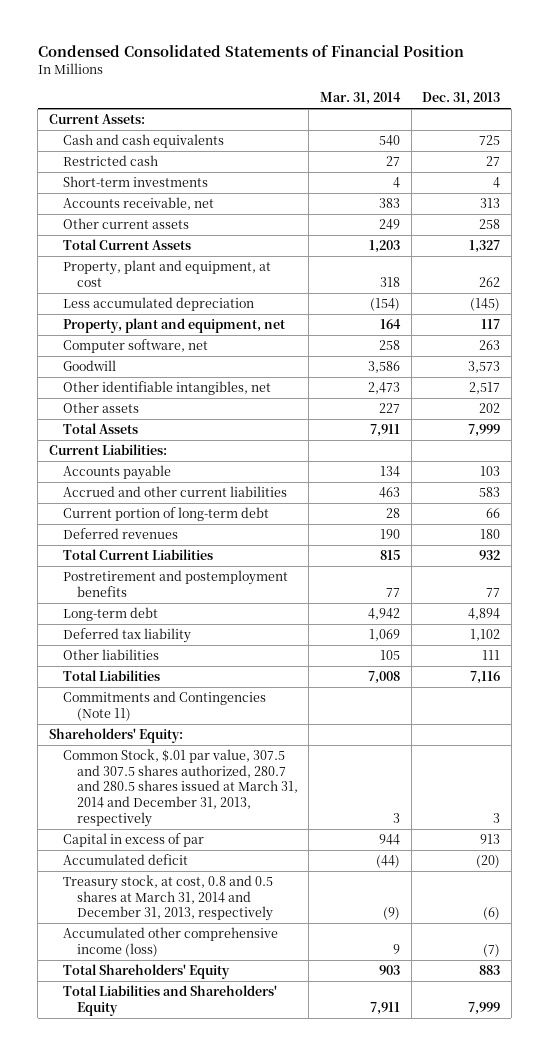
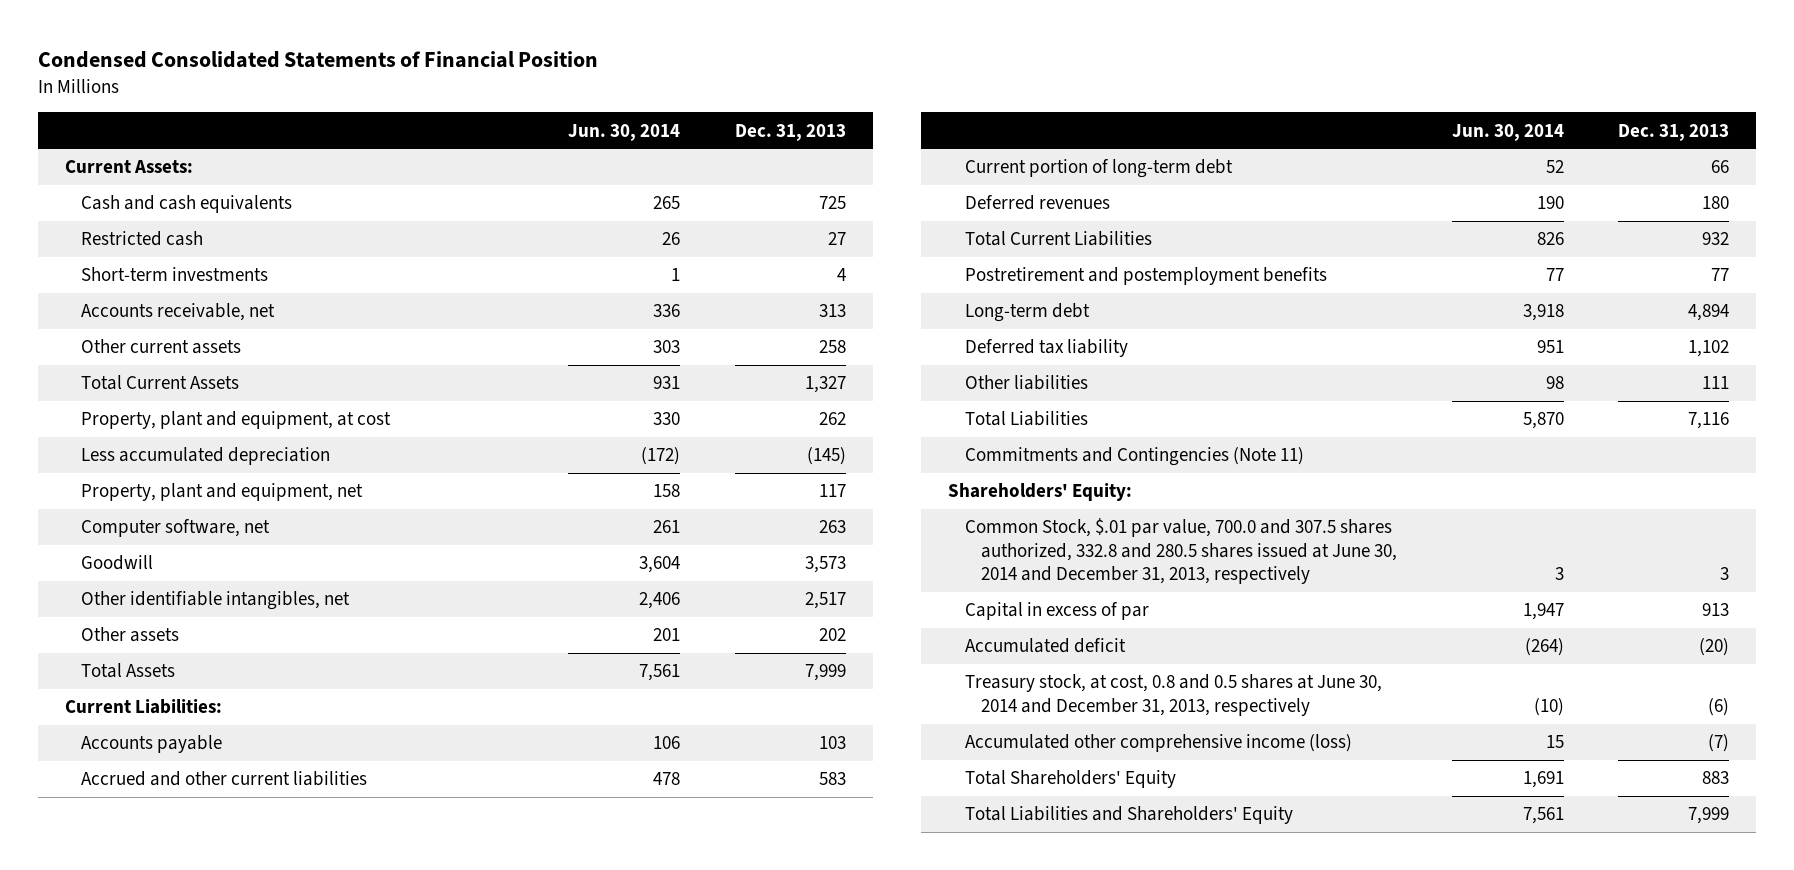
[319,92,401,106] Mar. 31, 2014 -> none
none -> [568,123,681,141] Jun. 30, 2014
[62,749,298,827] Common Stock, $.01 par value, 307.5 and 307.5 shares authorized, 280.7 and 280.5 shares issued at March 31, 2014 and December 31, 2013, respectively -> [964,518,1398,585] Common Stock, $.01 par value, 700.0 and 307.5 shares authorized, 332.8 and 280.5 shares issued at June 30, 2014 and December 31, 2013, respectively
[62,875,273,922] Treasury stock, at cost, 0.8 and 0.5 shares at March 31, 2014 and December 31, 2013, respectively -> [964,674,1382,716] Treasury stock, at cost, 0.8 and 0.5 shares at June 30, 2014 and December 31, 2013, respectively

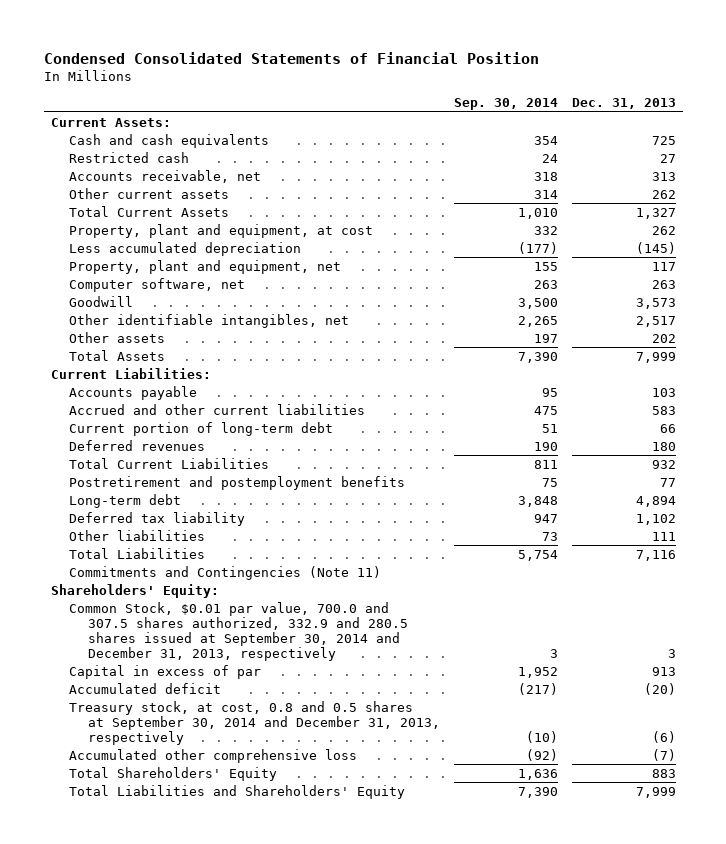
[568,123,681,141] Jun. 30, 2014 -> none
none -> [453,98,558,111] Sep. 30, 2014
[81,267,269,282] Short-term investments -> none
[818,340,846,354] 258 -> [651,189,676,199] 262
[964,518,1398,585] Common Stock, $.01 par value, 700.0 and 307.5 shares authorized, 332.8 and 280.5 shares issued at June 30, 2014 and December 31, 2013, respectively -> [69,601,408,661] Common Stock, $0.01 par value, 700.0 and 307.5 shares authorized, 332.9 and 280.5 shares issued at September 30, 2014 and December 31, 2013, respectively
[964,674,1382,716] Treasury stock, at cost, 0.8 and 0.5 shares at June 30, 2014 and December 31, 2013, respectively -> [69,700,440,745] Treasury stock, at cost, 0.8 and 0.5 shares at September 30, 2014 and December 31, 2013, respectively
[964,734,1352,753] Accumulated other comprehensive income (loss) -> [69,748,358,763] Accumulated other comprehensive loss

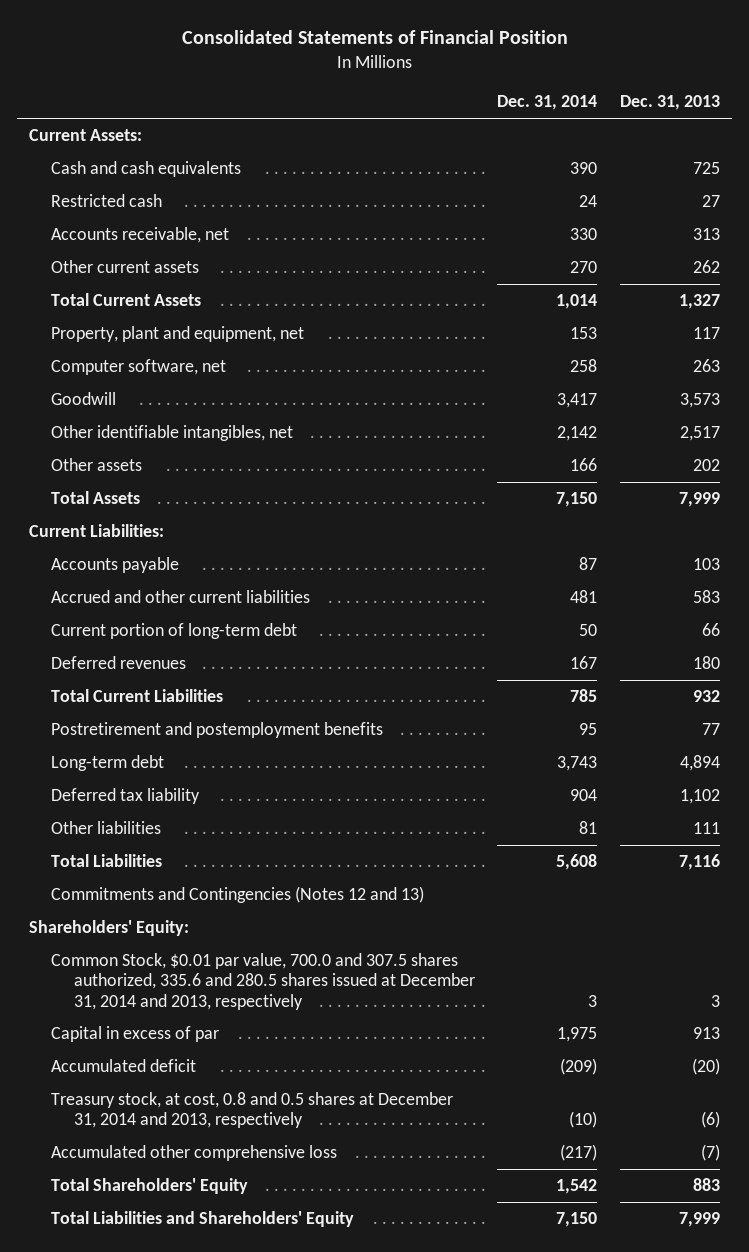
[43,51,539,64] Condensed Consolidated Statements of Financial Position -> [181,30,568,45] Consolidated Statements of Financial Position
[453,98,558,111] Sep. 30, 2014 -> none
none -> [497,95,598,111] Dec. 31, 2014
[69,223,374,238] Property, plant and equipment, at cost -> none
[69,241,302,256] Less accumulated depreciation -> none
[69,565,382,580] Commitments and Contingencies (Note 11) -> [51,885,425,903] Commitments and Contingencies (Notes 12 and 13)
[69,601,408,661] Common Stock, $0.01 par value, 700.0 and 307.5 shares authorized, 332.9 and 280.5 shares issued at September 30, 2014 and December 31, 2013, respectively -> [51,952,475,1010] Common Stock, $0.01 par value, 700.0 and 307.5 shares authorized, 335.6 and 280.5 shares issued at December 31, 2014 and 2013, respectively
[69,700,440,745] Treasury stock, at cost, 0.8 and 0.5 shares at September 30, 2014 and December 31, 2013, respectively -> [51,1091,454,1129] Treasury stock, at cost, 0.8 and 0.5 shares at December 31, 2014 and 2013, respectively

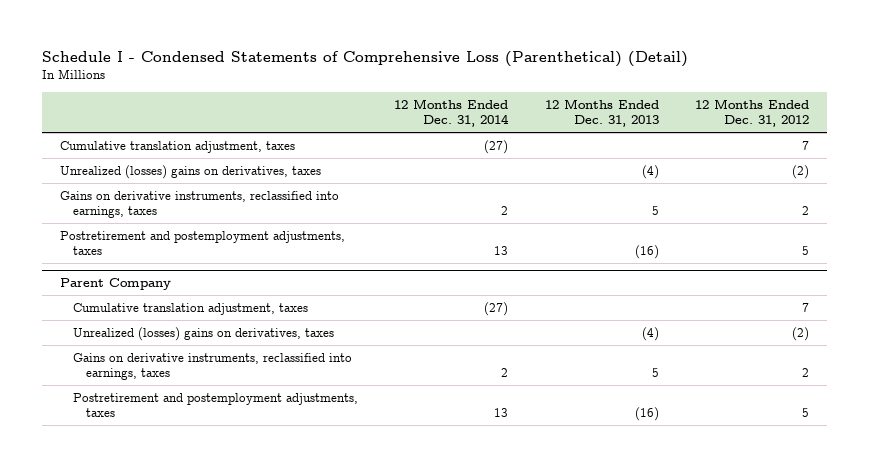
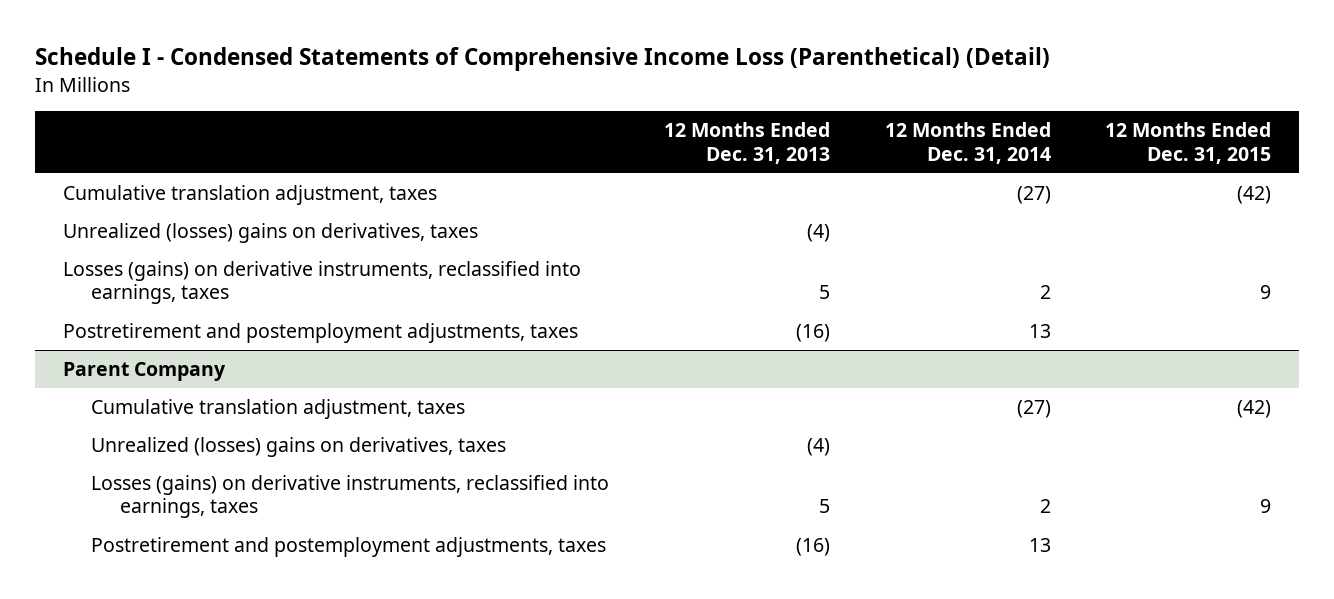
[42,51,689,68] Schedule I - Condensed Statements of Comprehensive Loss (Parenthetical) (Detail) -> [35,47,1051,72] Schedule I - Condensed Statements of Comprehensive Income Loss (Parenthetical) (Detail)
[694,99,809,128] 12 Months Ended Dec. 31, 2012 -> none
none -> [1105,122,1272,164] 12 Months Ended Dec. 31, 2015
[60,190,340,218] Gains on derivative instruments, reclassified into earnings, taxes -> [62,261,581,305] Losses (gains) on derivative instruments, reclassified into earnings, taxes
[73,352,353,380] Gains on derivative instruments, reclassified into earnings, taxes -> [91,475,610,519] Losses (gains) on derivative instruments, reclassified into earnings, taxes

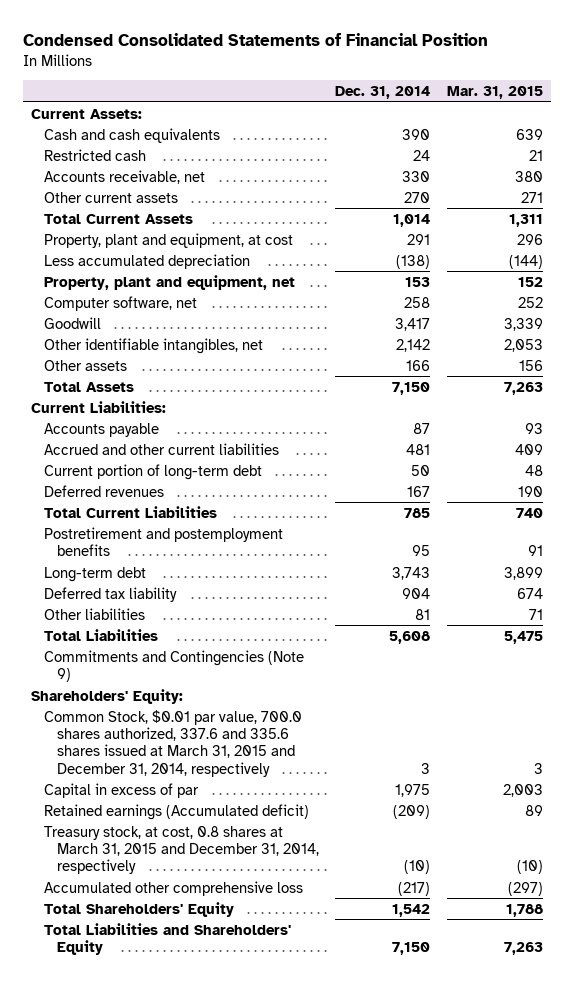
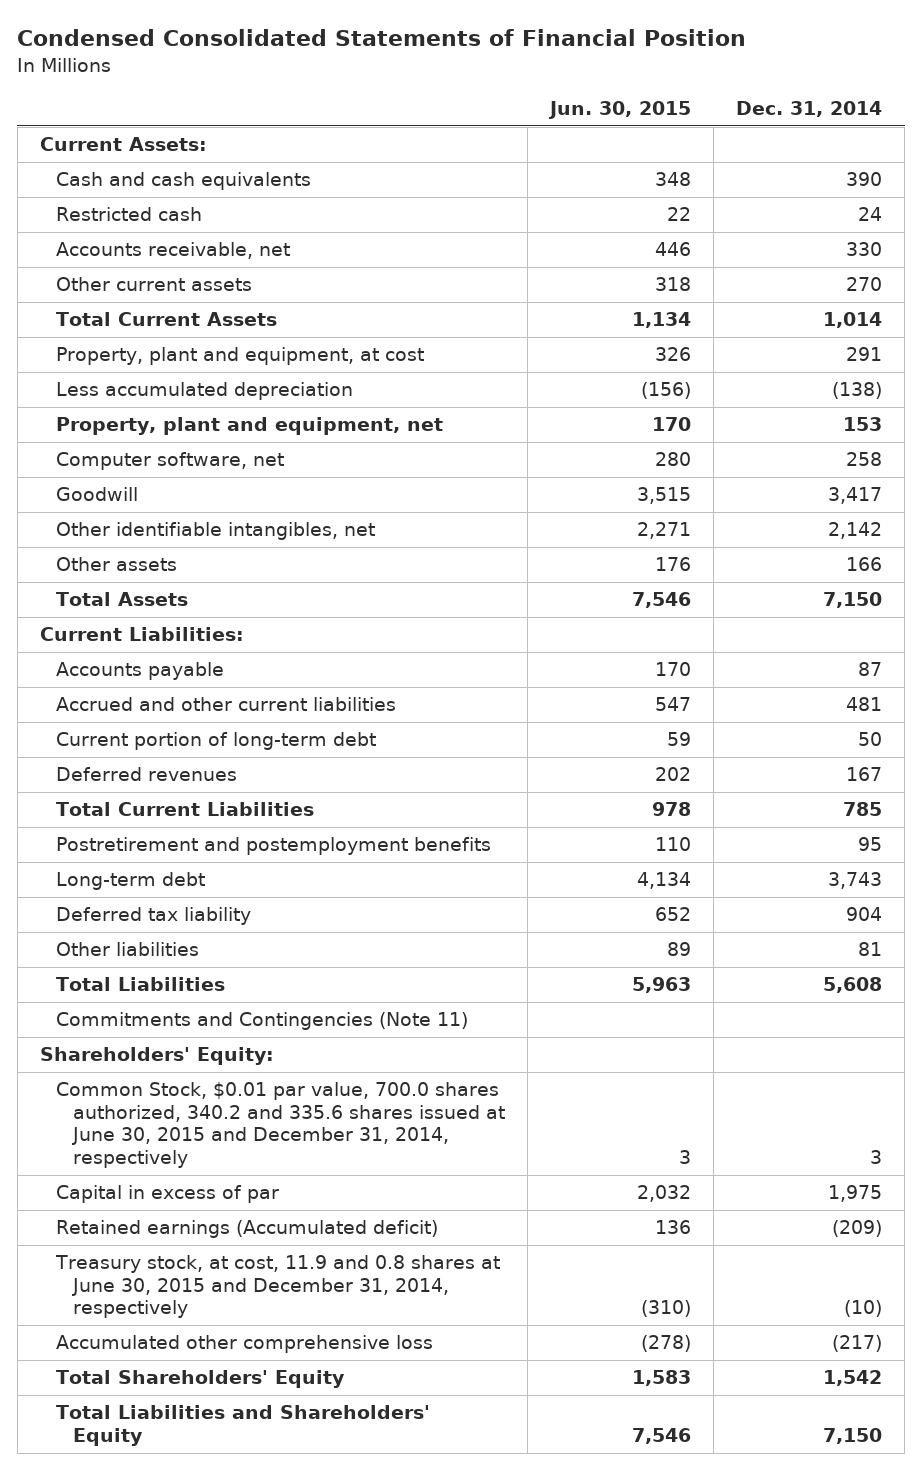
[446,85,543,99] Mar. 31, 2015 -> none
none -> [548,100,692,119] Jun. 30, 2015
[44,649,305,682] Commitments and Contingencies (Note 9) -> [56,1012,469,1031] Commitments and Contingencies (Note 11)
[44,709,303,777] Common Stock, $0.01 par value, 700.0 shares authorized, 337.6 and 335.6 shares issued at March 31, 2015 and December 31, 2014, respectively -> [56,1082,506,1168] Common Stock, $0.01 par value, 700.0 shares authorized, 340.2 and 335.6 shares issued at June 30, 2015 and December 31, 2014, respectively
[44,825,319,875] Treasury stock, at cost, 0.8 shares at March 31, 2015 and December 31, 2014, respectively -> [55,1255,501,1319] Treasury stock, at cost, 11.9 and 0.8 shares at June 30, 2015 and December 31, 2014, respectively

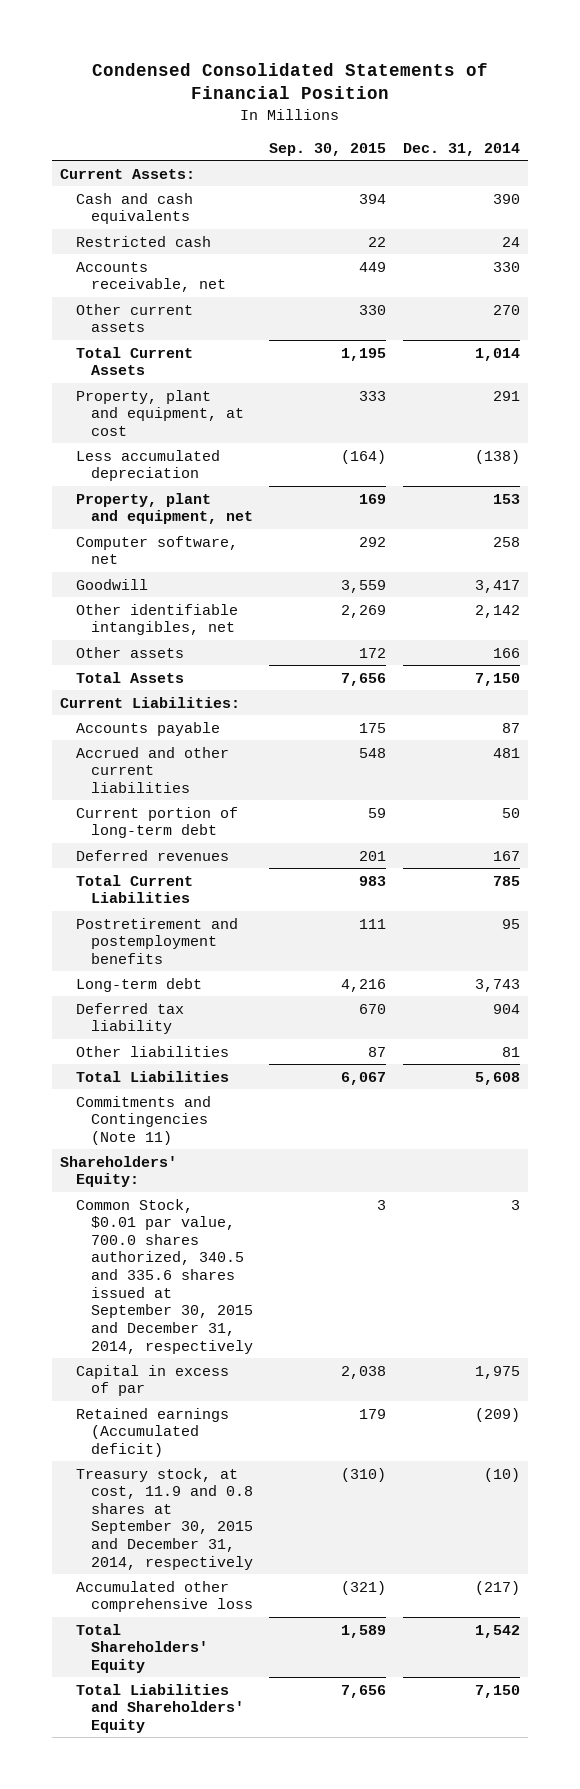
[548,100,692,119] Jun. 30, 2015 -> none
none -> [269,142,387,156] Sep. 30, 2015
[56,1082,506,1168] Common Stock, $0.01 par value, 700.0 shares authorized, 340.2 and 335.6 shares issued at June 30, 2015 and December 31, 2014, respectively -> [75,1198,253,1354] Common Stock, $0.01 par value, 700.0 shares authorized, 340.5 and 335.6 shares issued at September 30, 2015 and December 31, 2014, respectively
[55,1255,501,1319] Treasury stock, at cost, 11.9 and 0.8 shares at June 30, 2015 and December 31, 2014, respectively -> [75,1467,253,1570] Treasury stock, at cost, 11.9 and 0.8 shares at September 30, 2015 and December 31, 2014, respectively

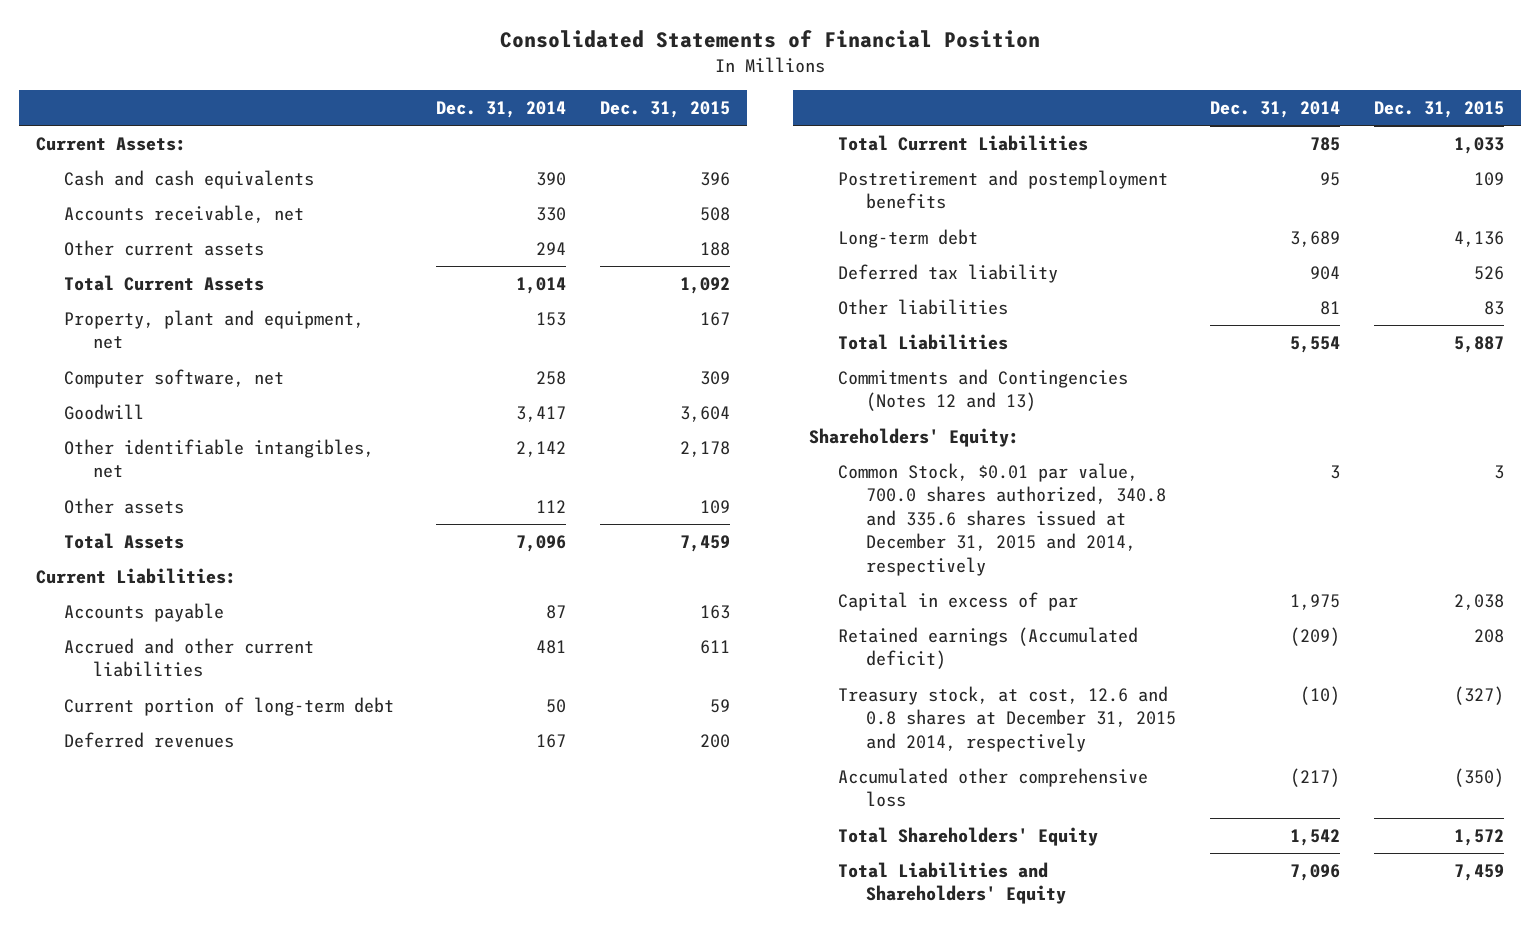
[92,62,489,100] Condensed Consolidated Statements of Financial Position -> [499,30,1040,49] Consolidated Statements of Financial Position
[269,142,387,156] Sep. 30, 2015 -> none
none -> [600,101,731,119] Dec. 31, 2015
[75,235,211,247] Restricted cash -> none
[492,304,520,315] 270 -> [536,241,567,255] 294
[75,389,244,436] Property, plant and equipment, at cost -> none
[75,449,220,482] Less accumulated depreciation -> none
[492,647,520,658] 166 -> [536,499,567,513] 112
[474,672,520,686] 7,150 -> [516,534,567,552] 7,096
[474,978,520,992] 3,743 -> [1289,230,1340,247] 3,689
[474,1071,520,1085] 5,608 -> [1289,335,1340,353] 5,554
[75,1095,211,1145] Commitments and Contingencies (Note 11) -> [837,368,1128,412] Commitments and Contingencies (Notes 12 and 13)
[75,1198,253,1354] Common Stock, $0.01 par value, 700.0 shares authorized, 340.5 and 335.6 shares issued at September 30, 2015 and December 31, 2014, respectively -> [837,462,1167,576] Common Stock, $0.01 par value, 700.0 shares authorized, 340.8 and 335.6 shares issued at December 31, 2015 and 2014, respectively
[75,1467,253,1570] Treasury stock, at cost, 11.9 and 0.8 shares at September 30, 2015 and December 31, 2014, respectively -> [837,685,1177,752] Treasury stock, at cost, 12.6 and 0.8 shares at December 31, 2015 and 2014, respectively
[474,1684,520,1698] 7,150 -> [1289,863,1340,881] 7,096

